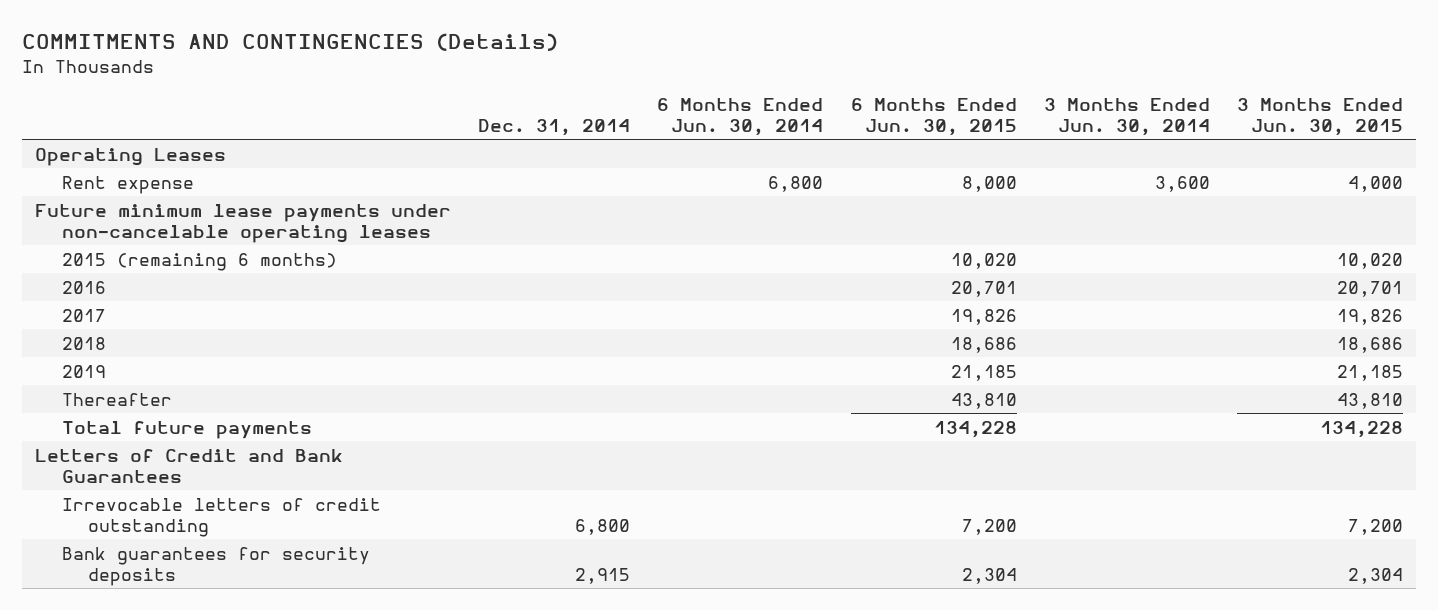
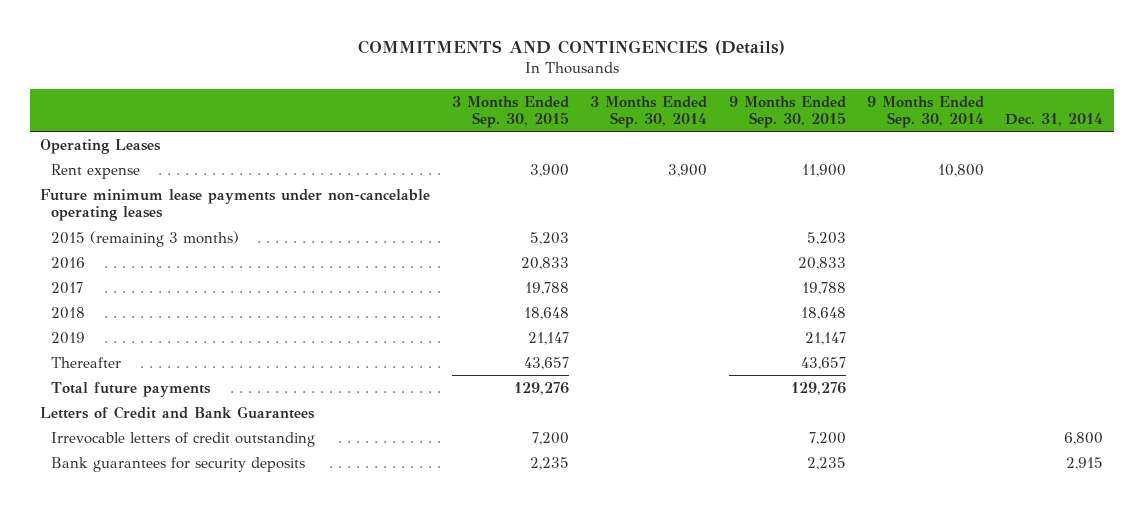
[657,98,824,136] 6 Months Ended Jun. 30, 2014 -> none
[850,98,1017,136] 6 Months Ended Jun. 30, 2015 -> none
[1043,98,1210,136] 3 Months Ended Jun. 30, 2014 -> none
[1236,98,1403,136] 3 Months Ended Jun. 30, 2015 -> none
none -> [451,95,569,128] 3 Months Ended Sep. 30, 2015
none -> [590,95,708,128] 3 Months Ended Sep. 30, 2014
none -> [728,95,846,128] 9 Months Ended Sep. 30, 2015
none -> [866,95,984,128] 9 Months Ended Sep. 30, 2014
[61,252,337,271] 2015 (remaining 6 months) -> [51,230,240,247] 2015 (remaining 3 months)

